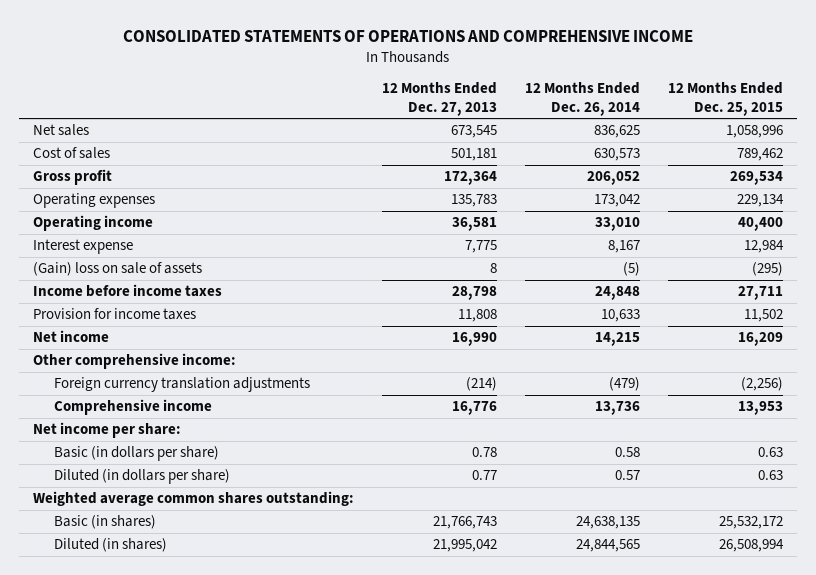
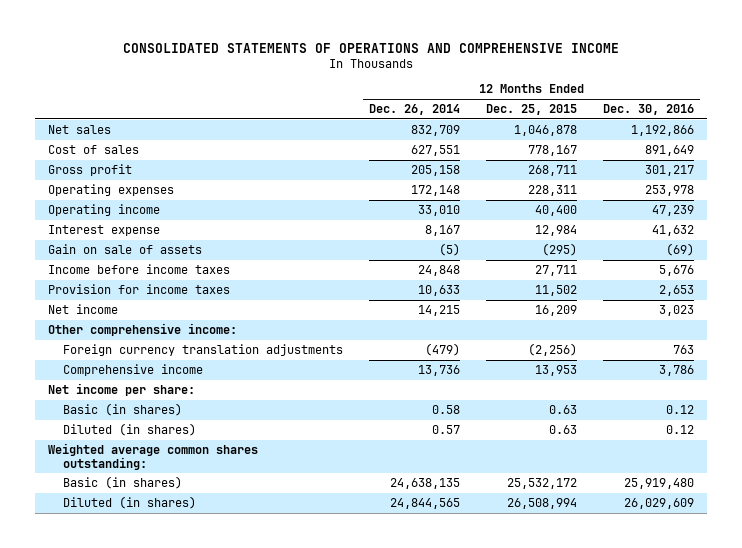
[381,82,497,117] 12 Months Ended Dec. 27, 2013 -> none
none -> [602,104,694,116] Dec. 30, 2016
[593,125,640,139] 836,625 -> [411,125,461,137] 832,709
[725,125,783,139] 1,058,996 -> [514,125,578,137] 1,046,878
[593,148,640,162] 630,573 -> [411,145,461,157] 627,551
[736,148,783,162] 789,462 -> [528,145,578,157] 778,167
[586,171,640,186] 206,052 -> [411,165,461,177] 205,158
[729,171,783,186] 269,534 -> [528,165,578,177] 268,711
[593,194,640,208] 173,042 -> [411,185,461,197] 172,148
[736,194,784,208] 229,134 -> [528,185,578,197] 228,311
[32,262,202,277] (Gain) loss on sale of assets -> [48,244,203,255] Gain on sale of assets
[53,446,219,462] Basic (in dollars per share) -> [63,403,183,417] Basic (in shares)
[53,469,230,485] Diluted (in dollars per share) -> [63,423,197,437] Diluted (in shares)

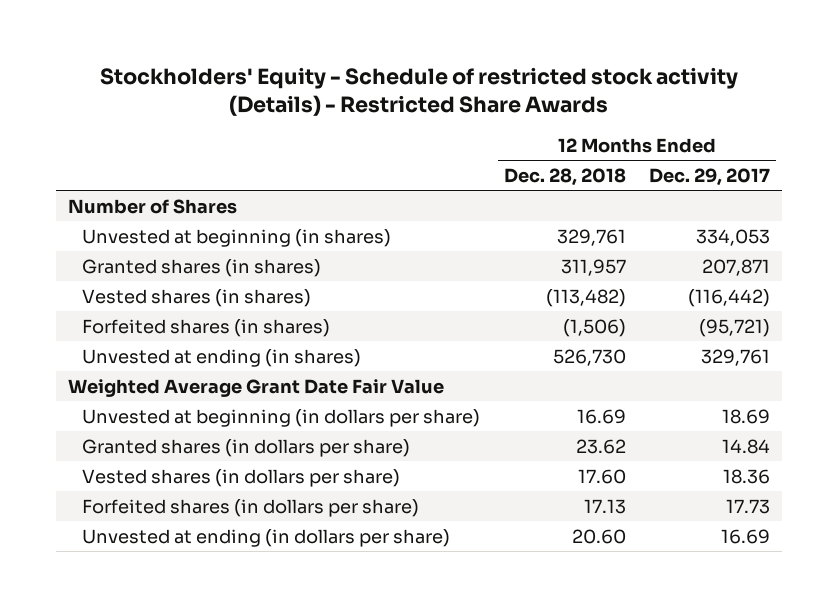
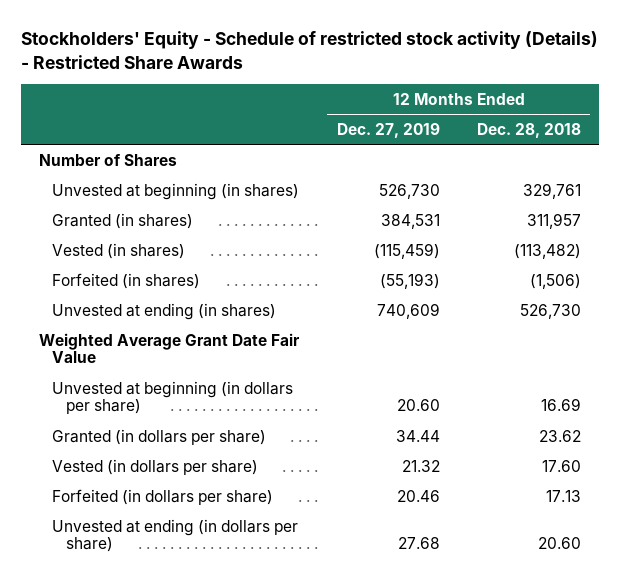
[649,167,771,186] Dec. 29, 2017 -> none
none -> [336,122,440,138] Dec. 27, 2019
[82,258,322,277] Granted shares (in shares) -> [52,212,194,229] Granted (in shares)
[82,288,312,307] Vested shares (in shares) -> [52,242,186,259] Vested (in shares)
[82,318,331,337] Forfeited shares (in shares) -> [52,272,201,289] Forfeited (in shares)
[82,438,411,457] Granted shares (in dollars per share) -> [52,428,267,445] Granted (in dollars per share)
[82,468,401,487] Vested shares (in dollars per share) -> [52,458,259,475] Vested (in dollars per share)
[82,498,420,517] Forfeited shares (in dollars per share) -> [52,488,274,505] Forfeited (in dollars per share)

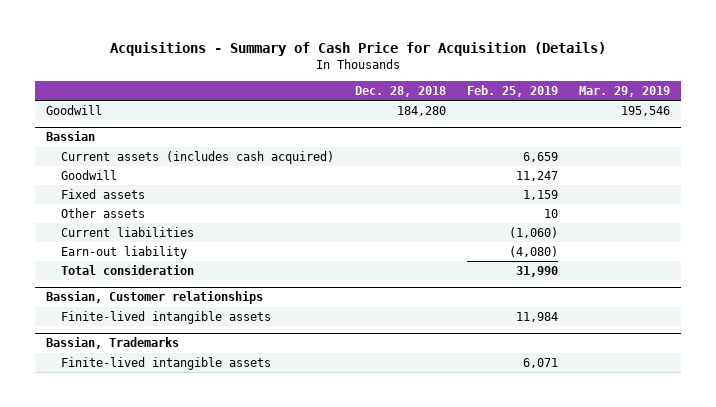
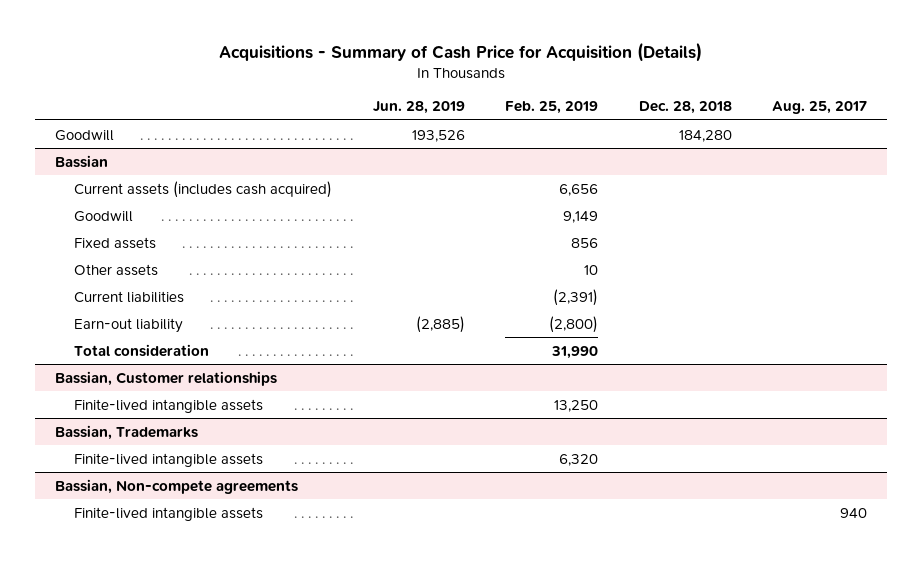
[579,85,671,97] Mar. 29, 2019 -> none
none -> [372,101,465,115] Jun. 28, 2019
none -> [772,101,868,115] Aug. 25, 2017
[523,151,559,162] 6,659 -> [559,183,599,196] 6,656
[516,170,559,181] 11,247 -> [563,210,599,223] 9,149
[523,189,559,200] 1,159 -> [571,237,599,248] 856
[509,226,559,238] (1,060) -> [553,288,599,306] (2,391)
[509,245,559,257] (4,080) -> [549,315,599,333] (2,800)
[516,311,559,322] 11,984 -> [554,399,599,412] 13,250
[523,357,559,368] 6,071 -> [559,453,599,466] 6,320
none -> [54,478,298,494] Bassian, Non-compete agreements
none -> [74,506,264,521] Finite-lived intangible assets

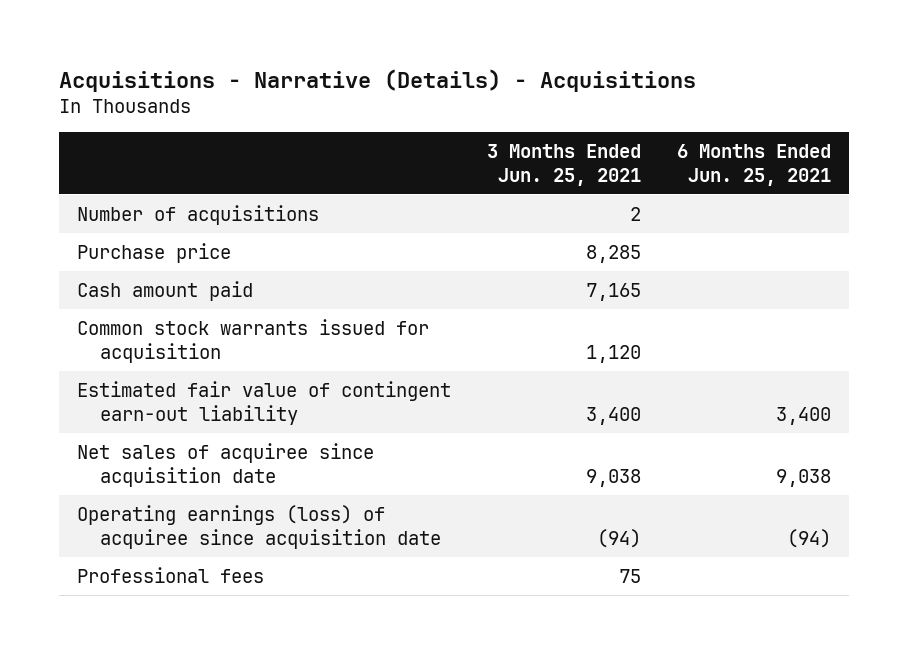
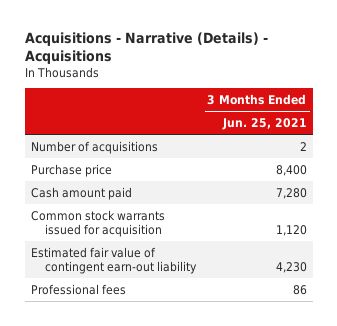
[677,143,832,186] 6 Months Ended Jun. 25, 2021 -> none
[585,244,641,263] 8,285 -> [275,164,307,176] 8,400
[585,282,641,301] 7,165 -> [275,187,307,199] 7,280
[76,442,374,487] Net sales of acquiree since acquisition date -> none
[76,504,441,549] Operating earnings (loss) of acquiree since acquisition date -> none
[585,406,641,425] 3,400 -> [275,261,307,273] 4,230
[618,568,641,583] 75 -> [292,284,307,295] 86

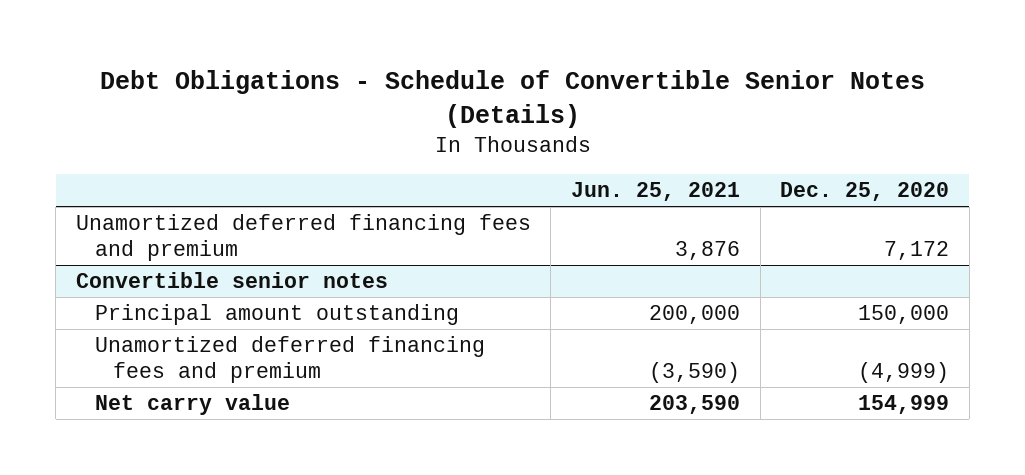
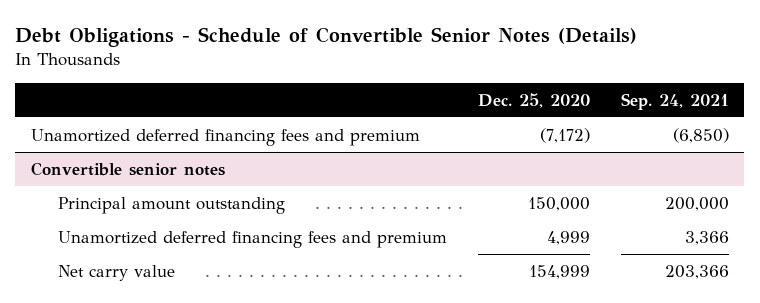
[571,182,741,202] Jun. 25, 2021 -> none
none -> [620,92,729,110] Sep. 24, 2021
[884,241,950,261] 7,172 -> [540,128,591,144] (7,172)
[858,362,950,384] (4,999) -> [547,231,591,246] 4,999

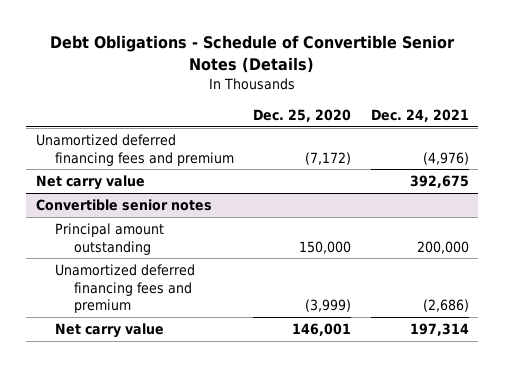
[620,92,729,110] Sep. 24, 2021 -> none
none -> [370,109,469,123] Dec. 24, 2021
none -> [36,174,146,190] Net carry value
[547,231,591,246] 4,999 -> [305,299,352,313] (3,999)
[529,265,591,280] 154,999 -> [292,322,352,336] 146,001

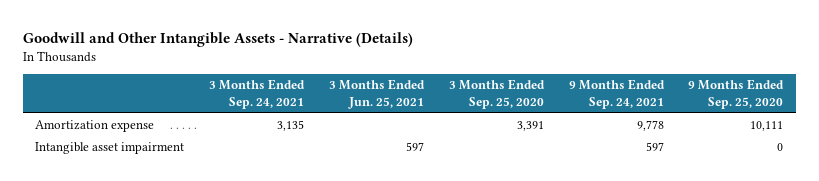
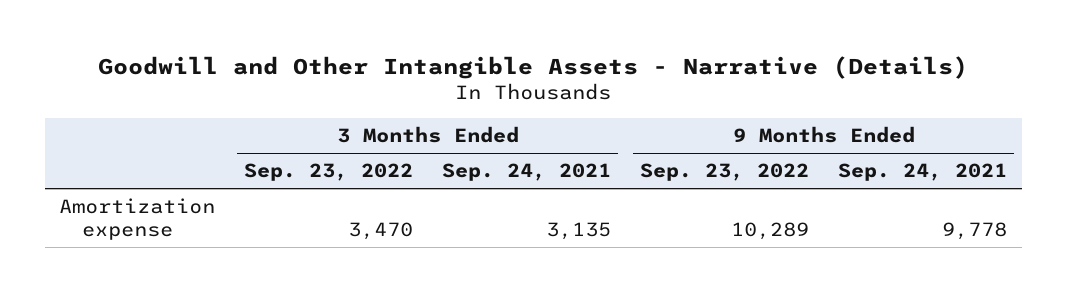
[328,79,425,110] 3 Months Ended Jun. 25, 2021 -> none
[448,79,545,110] 3 Months Ended Sep. 25, 2020 -> none
[688,79,785,110] 9 Months Ended Sep. 25, 2020 -> none
none -> [244,163,414,182] Sep. 23, 2022
none -> [640,163,810,182] Sep. 23, 2022
[35,142,185,155] Intangible asset impairment -> none

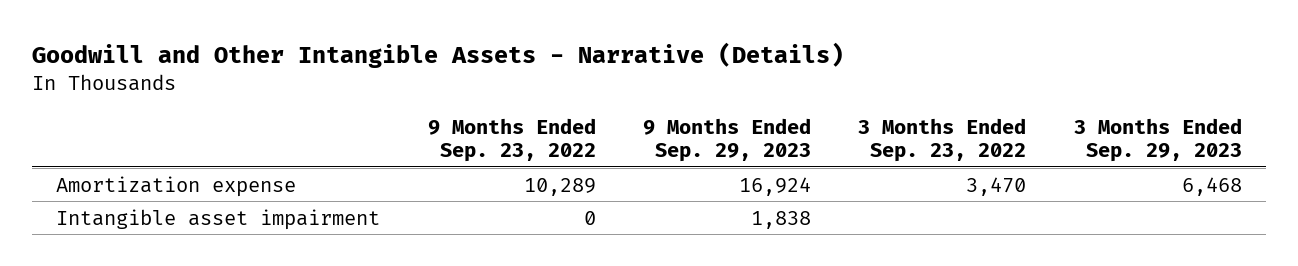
[442,163,612,182] Sep. 24, 2021 -> none
[838,163,1008,182] Sep. 24, 2021 -> none
none -> [642,117,811,163] 9 Months Ended Sep. 29, 2023
none -> [1073,117,1242,163] 3 Months Ended Sep. 29, 2023
none -> [56,208,381,230] Intangible asset impairment

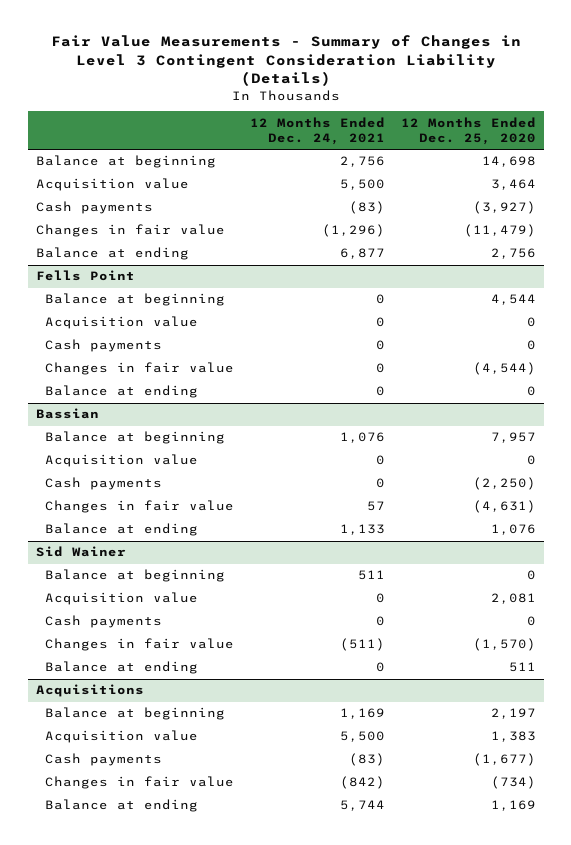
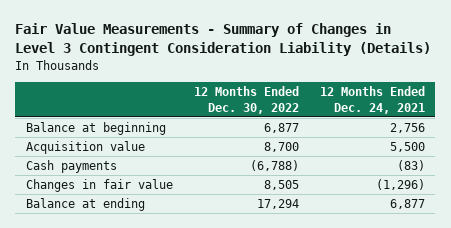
[400,116,536,146] 12 Months Ended Dec. 25, 2020 -> none
none -> [193,86,299,114] 12 Months Ended Dec. 30, 2022
[35,270,135,282] Fells Point -> none
[45,293,226,307] Balance at beginning -> none
[45,316,199,330] Acquisition value -> none
[45,339,163,353] Cash payments -> none
[45,362,235,376] Changes in fair value -> none
[45,385,199,399] Balance at ending -> none
[35,408,99,420] Bassian -> none
[45,431,226,445] Balance at beginning -> none
[45,454,199,468] Acquisition value -> none
[45,477,163,491] Cash payments -> none
[45,500,235,514] Changes in fair value -> none
[45,523,199,537] Balance at ending -> none
[35,546,126,558] Sid Wainer -> none
[45,569,226,583] Balance at beginning -> none
[45,592,199,606] Acquisition value -> none
[45,615,163,629] Cash payments -> none
[45,638,235,652] Changes in fair value -> none
[45,661,199,675] Balance at ending -> none
[35,684,144,698] Acquisitions -> none
[45,707,226,721] Balance at beginning -> none
[45,730,199,744] Acquisition value -> none
[45,753,163,767] Cash payments -> none
[45,776,235,790] Changes in fair value -> none
[45,799,199,813] Balance at ending -> none

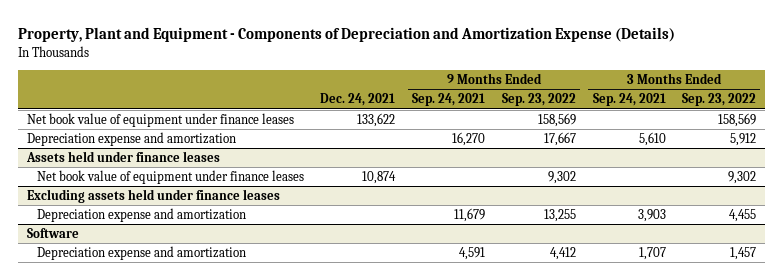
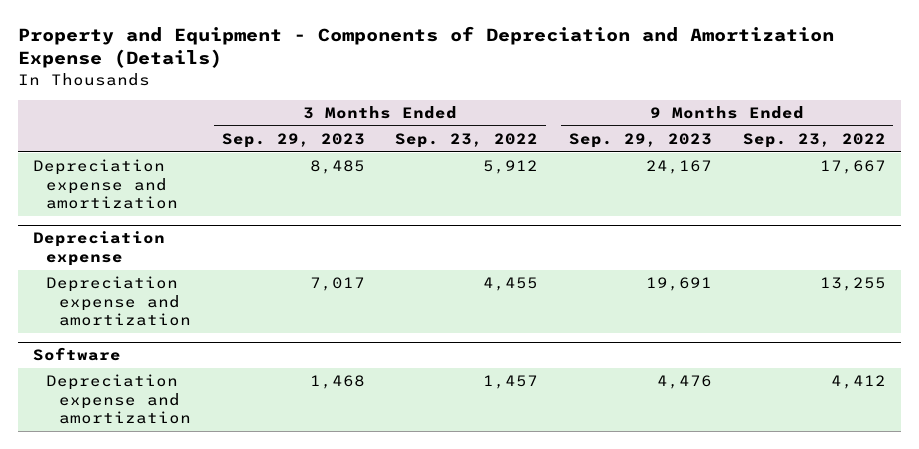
[18,26,676,42] Property, Plant and Equipment - Components of Depreciation and Amortization Expense (Details) -> [17,26,834,69] Property and Equipment - Components of Depreciation and Amortization Expense (Details)
[320,93,396,107] Dec. 24, 2021 -> none
[412,93,486,107] Sep. 24, 2021 -> none
[592,93,666,107] Sep. 24, 2021 -> none
none -> [221,133,365,149] Sep. 29, 2023
none -> [569,133,713,149] Sep. 29, 2023
[26,113,294,128] Net book value of equipment under finance leases -> none
[25,151,220,163] Assets held under finance leases -> none
[36,170,304,185] Net book value of equipment under finance leases -> none
[26,189,280,204] Excluding assets held under finance leases -> [32,231,165,266] Depreciation expense

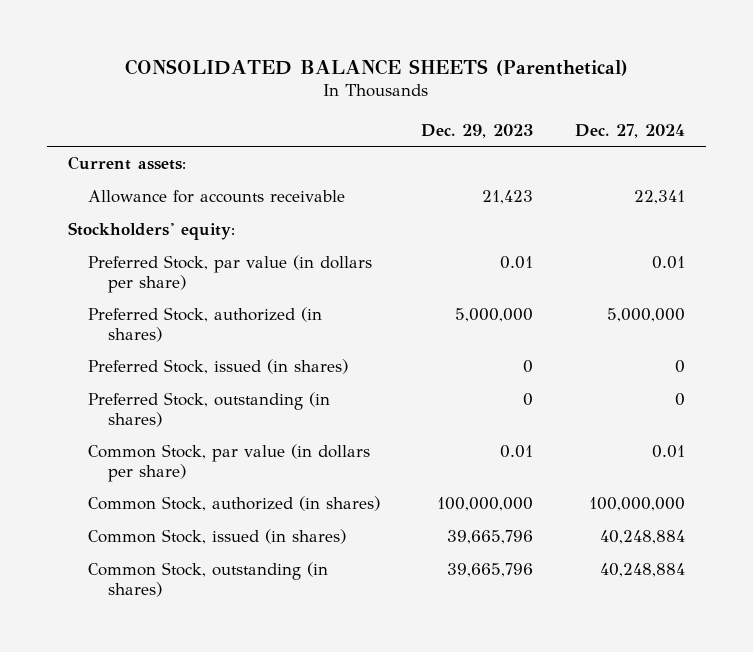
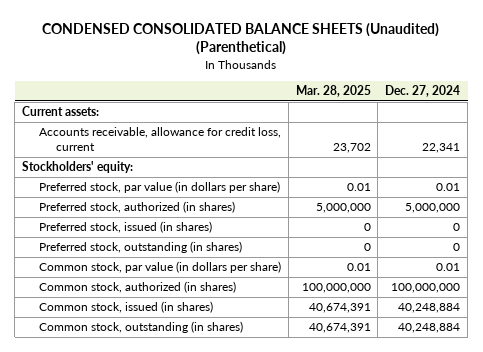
[125,58,629,76] CONSOLIDATED BALANCE SHEETS (Parenthetical) -> [42,22,440,56] CONDENSED CONSOLIDATED BALANCE SHEETS (Unaudited) (Parenthetical)
[421,123,534,138] Dec. 29, 2023 -> none
none -> [295,85,371,98] Mar. 28, 2025
[87,190,345,204] Allowance for accounts receivable -> [38,127,281,152] Accounts receivable, allowance for credit loss, current
[87,255,372,293] Preferred Stock, par value (in dollars per share) -> [38,181,280,194] Preferred stock, par value (in dollars per share)
[87,307,322,342] Preferred Stock, authorized (in shares) -> [38,201,235,214] Preferred stock, authorized (in shares)
[87,359,348,375] Preferred Stock, issued (in shares) -> [38,221,212,234] Preferred stock, issued (in shares)
[87,392,330,427] Preferred Stock, outstanding (in shares) -> [38,241,242,254] Preferred stock, outstanding (in shares)
[87,444,370,482] Common Stock, par value (in dollars per share) -> [38,261,281,274] Common stock, par value (in dollars per share)
[87,496,380,512] Common Stock, authorized (in shares) -> [38,281,236,294] Common stock, authorized (in shares)
[87,529,346,545] Common Stock, issued (in shares) -> [38,301,213,314] Common stock, issued (in shares)
[87,562,328,597] Common Stock, outstanding (in shares) -> [38,321,243,334] Common stock, outstanding (in shares)

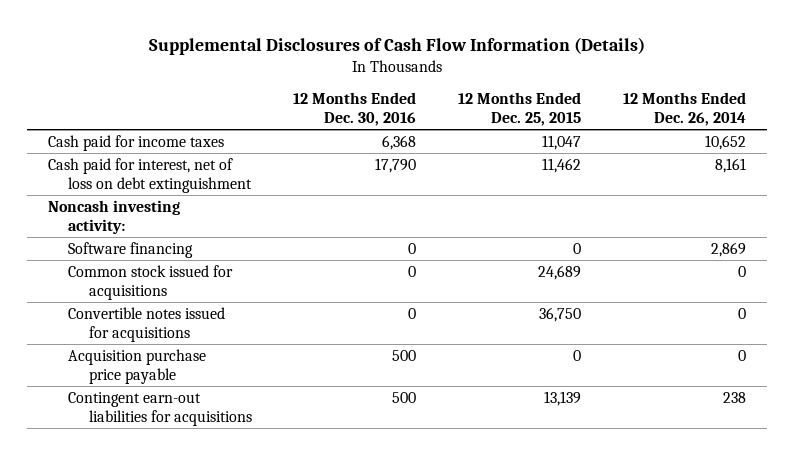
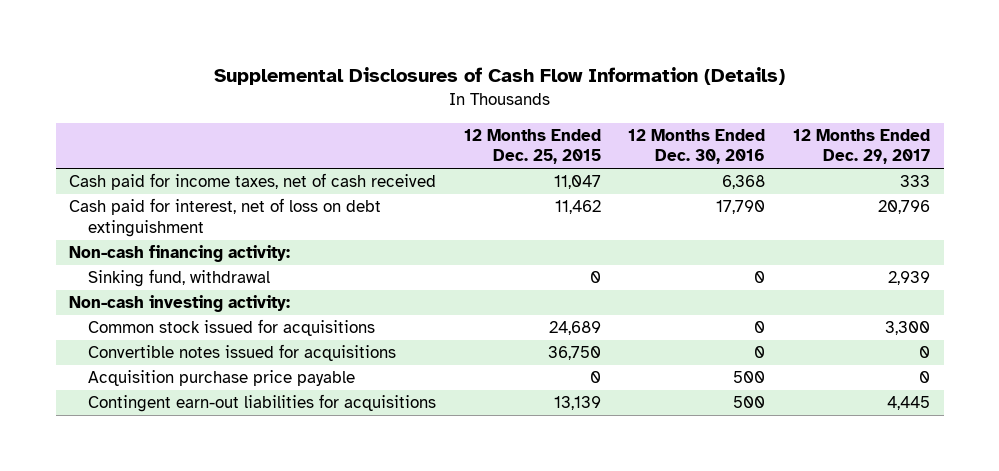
[623,91,747,127] 12 Months Ended Dec. 26, 2014 -> none
none -> [792,128,930,165] 12 Months Ended Dec. 29, 2017
[47,134,224,151] Cash paid for income taxes -> [69,173,437,191] Cash paid for income taxes, net of cash received
[68,241,194,258] Software financing -> none
none -> [69,245,291,263] Non-cash financing activity:
none -> [88,269,271,288] Sinking fund, withdrawal
[47,199,180,235] Noncash investing activity: -> [69,295,291,313] Non-cash investing activity:

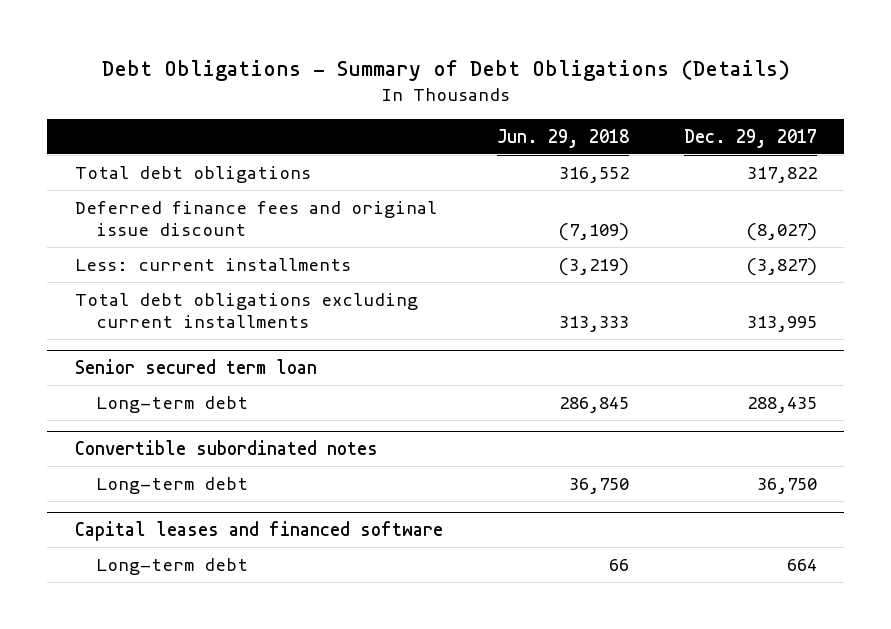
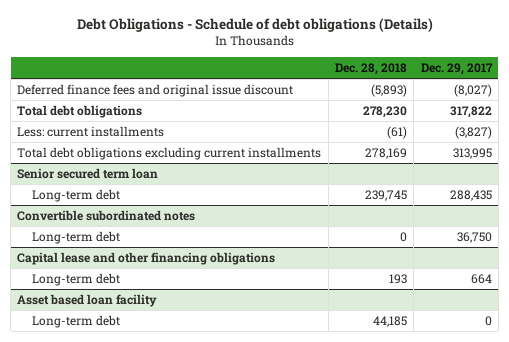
[101,59,790,81] Debt Obligations - Summary of Debt Obligations (Details) -> [76,18,433,33] Debt Obligations - Schedule of debt obligations (Details)
[497,128,630,148] Jun. 29, 2018 -> none
none -> [335,62,408,75] Dec. 28, 2018
[74,165,311,183] Total debt obligations -> [17,104,143,118] Total debt obligations
[74,520,443,541] Capital leases and financed software -> [17,251,276,265] Capital lease and other financing obligations
none -> [17,293,158,307] Asset based loan facility
none -> [32,314,121,328] Long-term debt

